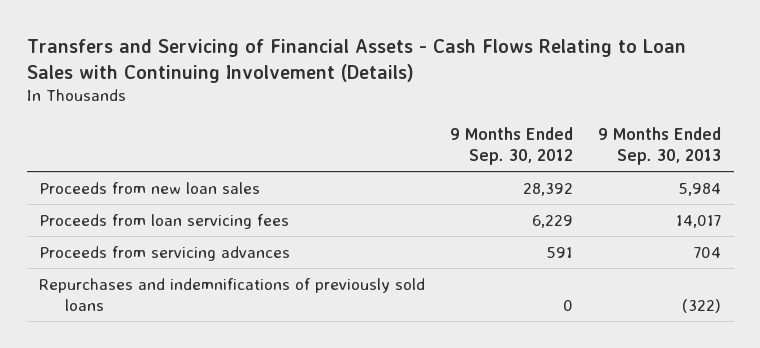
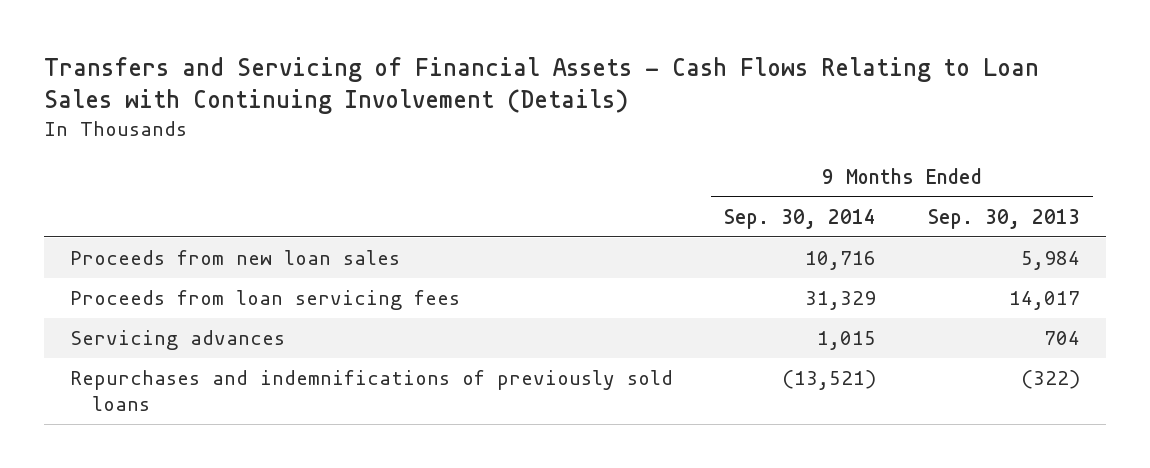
[450,127,574,165] 9 Months Ended Sep. 30, 2012 -> none
none -> [724,208,877,229] Sep. 30, 2014
[39,245,291,261] Proceeds from servicing advances -> [69,330,285,351] Servicing advances

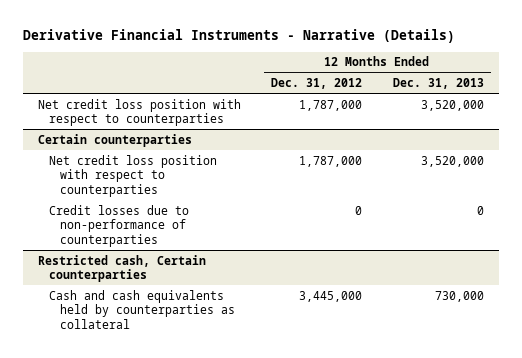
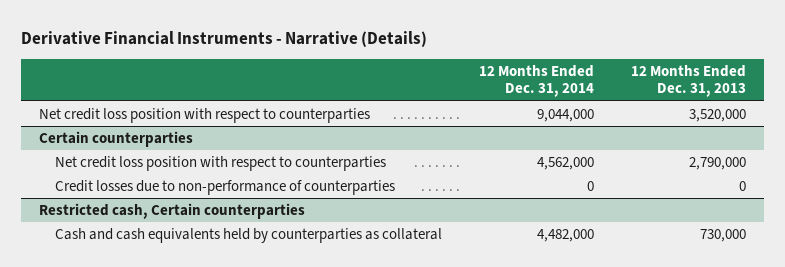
[271,78,363,90] Dec. 31, 2012 -> none
none -> [478,64,594,98] 12 Months Ended Dec. 31, 2014
[420,155,484,167] 3,520,000 -> [688,157,746,171] 2,790,000

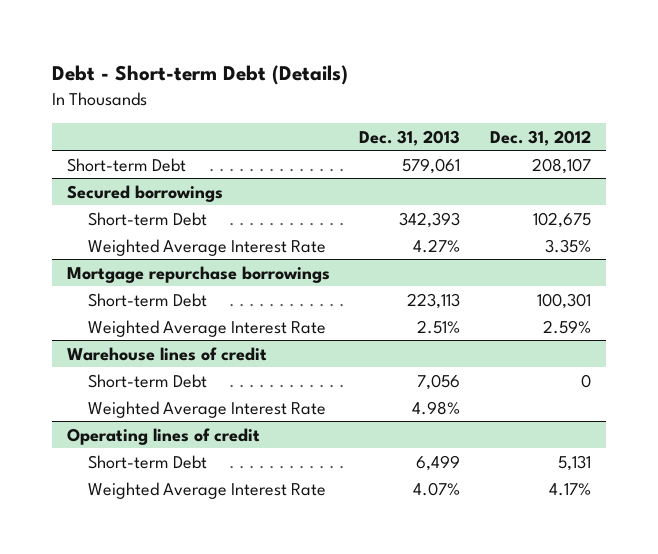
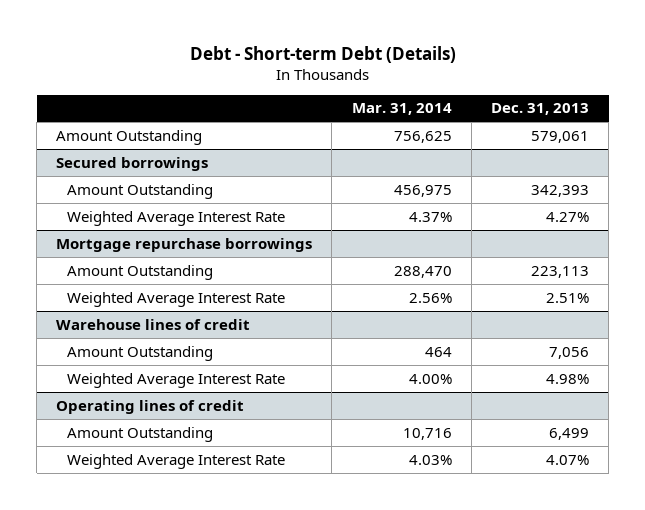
[489,129,591,146] Dec. 31, 2012 -> none
none -> [351,103,452,116] Mar. 31, 2014
[66,157,186,172] Short-term Debt -> [56,129,203,145] Amount Outstanding
[88,211,208,226] Short-term Debt -> [67,183,214,199] Amount Outstanding
[88,292,208,307] Short-term Debt -> [67,264,214,280] Amount Outstanding
[88,373,208,388] Short-term Debt -> [67,345,214,361] Amount Outstanding
[88,454,208,469] Short-term Debt -> [67,426,214,442] Amount Outstanding

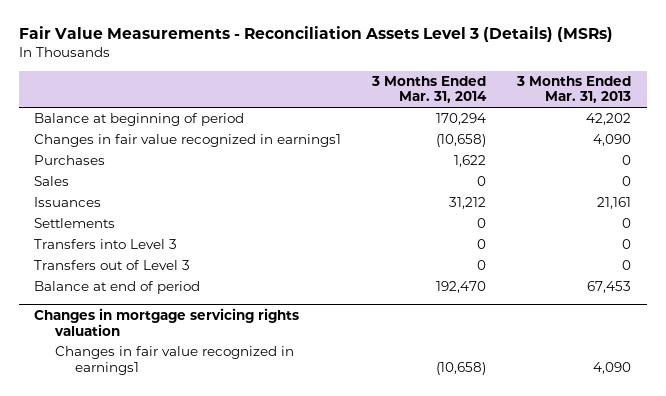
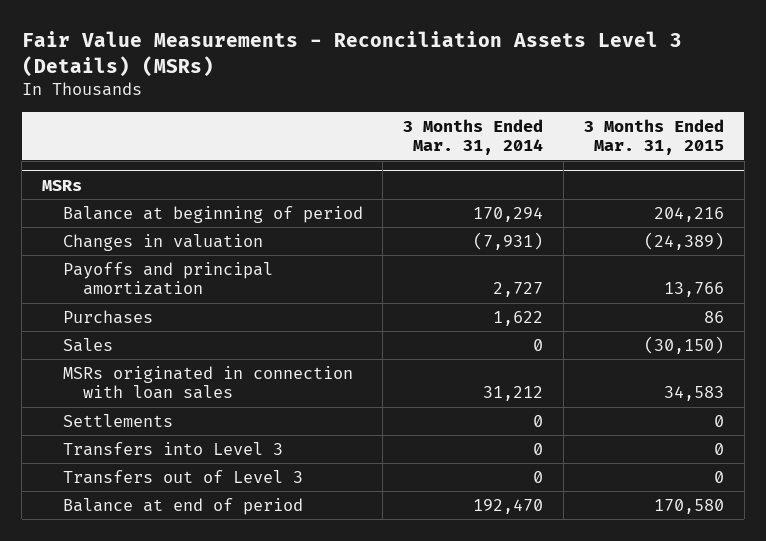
[516,75,632,104] 3 Months Ended Mar. 31, 2013 -> none
none -> [583,118,724,156] 3 Months Ended Mar. 31, 2015
none -> [41,179,82,191] MSRs
[34,134,342,148] Changes in fair value recognized in earnings1 -> [62,233,263,251] Changes in valuation
[436,134,487,148] (10,658) -> [473,231,544,250] (7,931)
none -> [62,261,273,296] Payoffs and principal amortization
[34,197,102,208] Issuances -> [62,365,353,400] MSRs originated in connection with loan sales
[34,307,300,336] Changes in mortgage servicing rights valuation -> none
[54,346,294,375] Changes in fair value recognized in earnings1 -> none

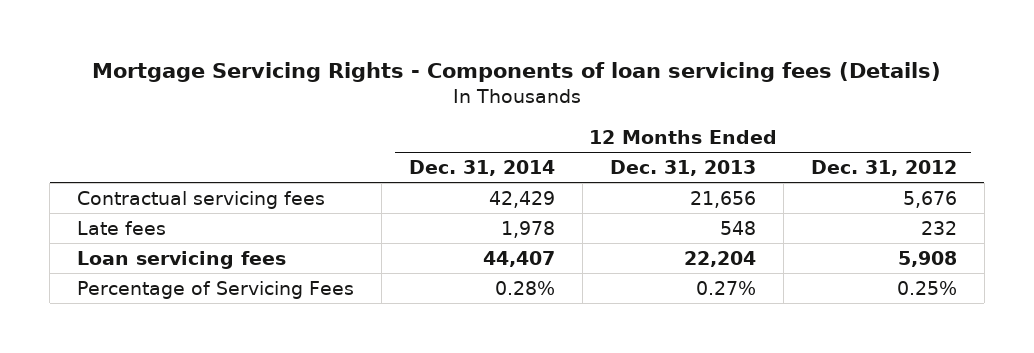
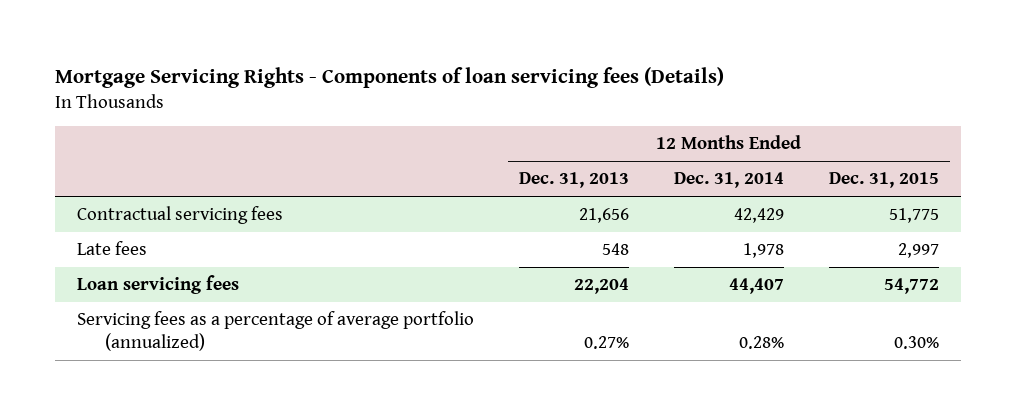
[810,160,957,177] Dec. 31, 2012 -> none
none -> [828,172,939,189] Dec. 31, 2015
[77,280,355,299] Percentage of Servicing Fees -> [77,311,475,352] Servicing fees as a percentage of average portfolio (annualized)

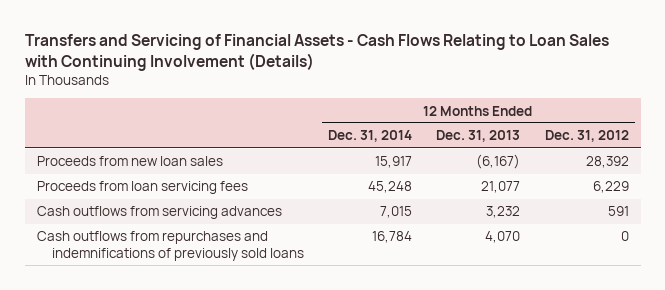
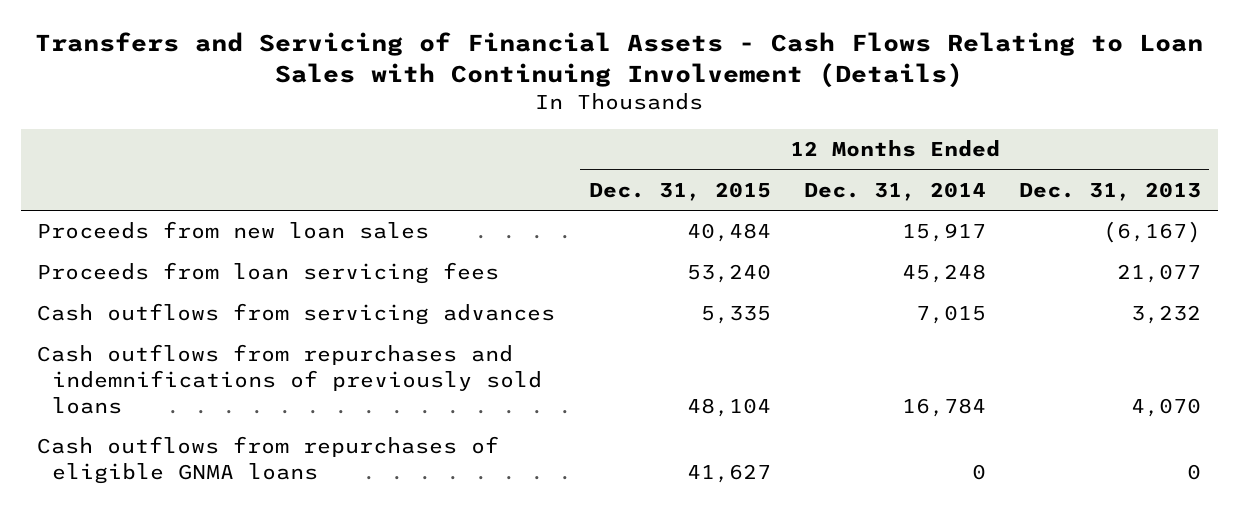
[544,130,629,143] Dec. 31, 2012 -> none
none -> [588,181,771,201] Dec. 31, 2015
none -> [37,436,500,484] Cash outflows from repurchases of eligible GNMA loans

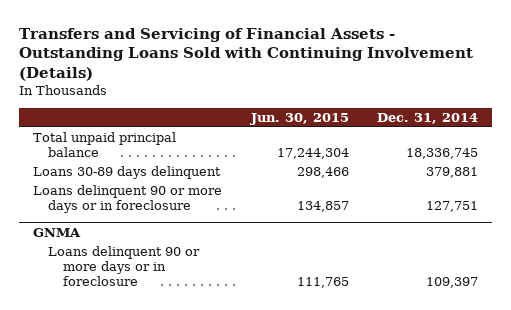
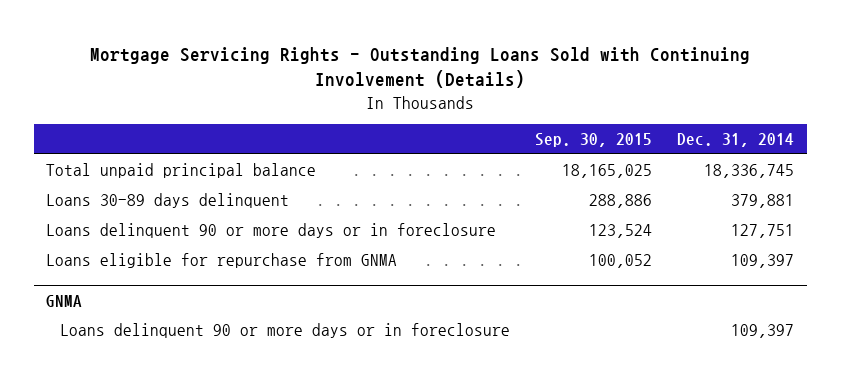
[18,27,473,81] Transfers and Servicing of Financial Assets - Outstanding Loans Sold with Continuing Involvement (Details) -> [90,46,751,89] Mortgage Servicing Rights - Outstanding Loans Sold with Continuing Involvement (Details)
[249,112,349,125] Jun. 30, 2015 -> none
none -> [535,133,653,148] Sep. 30, 2015
none -> [46,253,398,269] Loans eligible for repurchase from GNMA

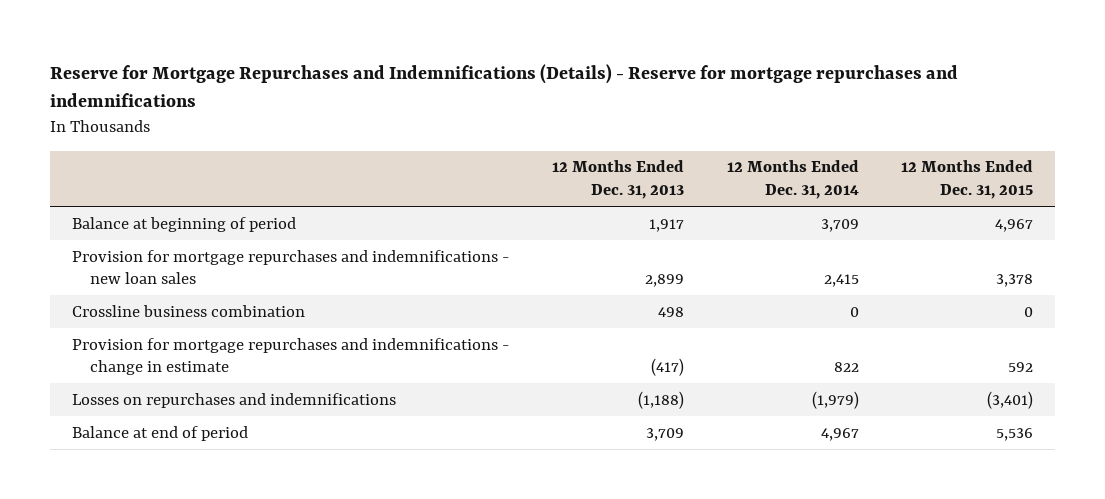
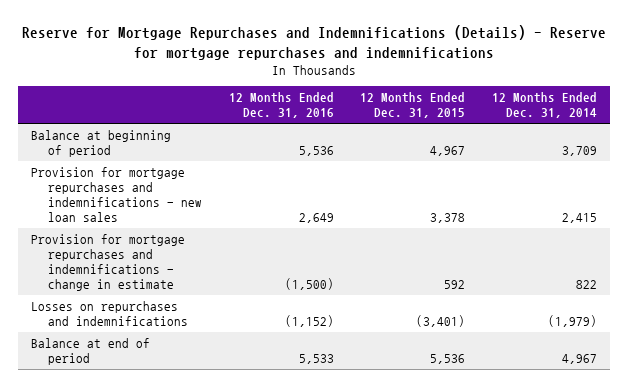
[551,160,684,199] 12 Months Ended Dec. 31, 2013 -> none
none -> [228,92,334,119] 12 Months Ended Dec. 31, 2016
[71,304,305,317] Crossline business combination -> none

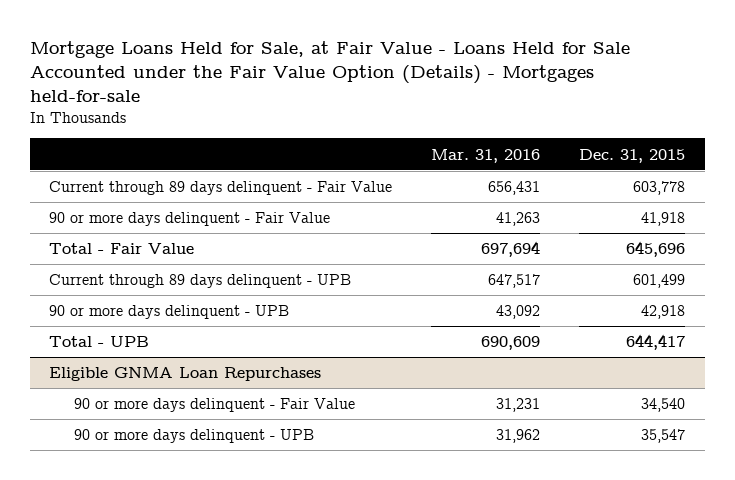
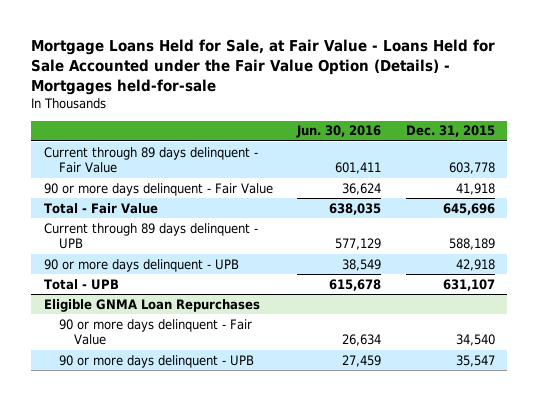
[431,148,541,163] Mar. 31, 2016 -> none
none -> [296,125,382,139] Jun. 30, 2016
[633,274,686,289] 601,499 -> [448,238,495,251] 588,189
[626,334,686,351] 644,417 -> [442,278,495,291] 631,107

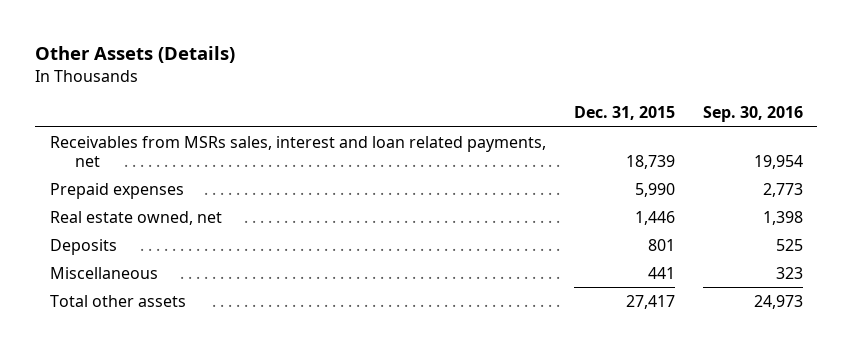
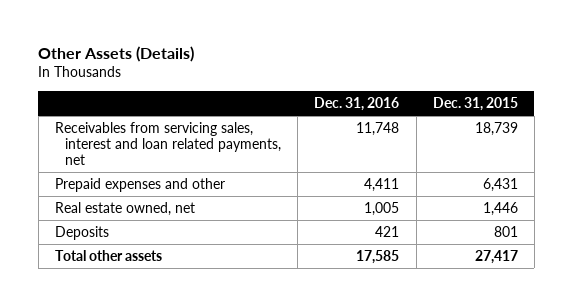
[702,106,803,123] Sep. 30, 2016 -> none
none -> [314,96,400,111] Dec. 31, 2016
[49,135,546,168] Receivables from MSRs sales, interest and loan related payments, net -> [54,122,282,165] Receivables from servicing sales, interest and loan related payments, net
[49,182,184,199] Prepaid expenses -> [54,178,225,193] Prepaid expenses and other
[634,182,675,197] 5,990 -> [482,178,518,193] 6,431
[49,266,158,279] Miscellaneous -> none

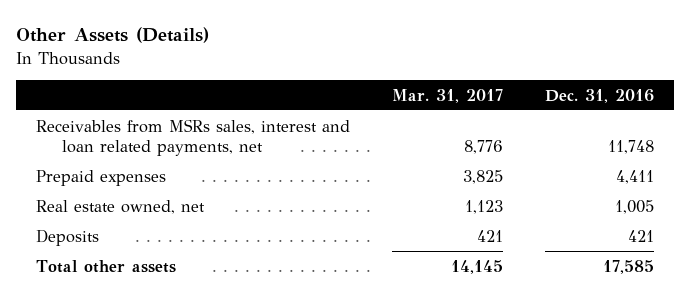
[432,96,518,111] Dec. 31, 2015 -> none
none -> [391,88,503,103] Mar. 31, 2017
[54,122,282,165] Receivables from servicing sales, interest and loan related payments, net -> [36,118,351,157] Receivables from MSRs sales, interest and loan related payments, net
[54,178,225,193] Prepaid expenses and other -> [36,169,167,186] Prepaid expenses

